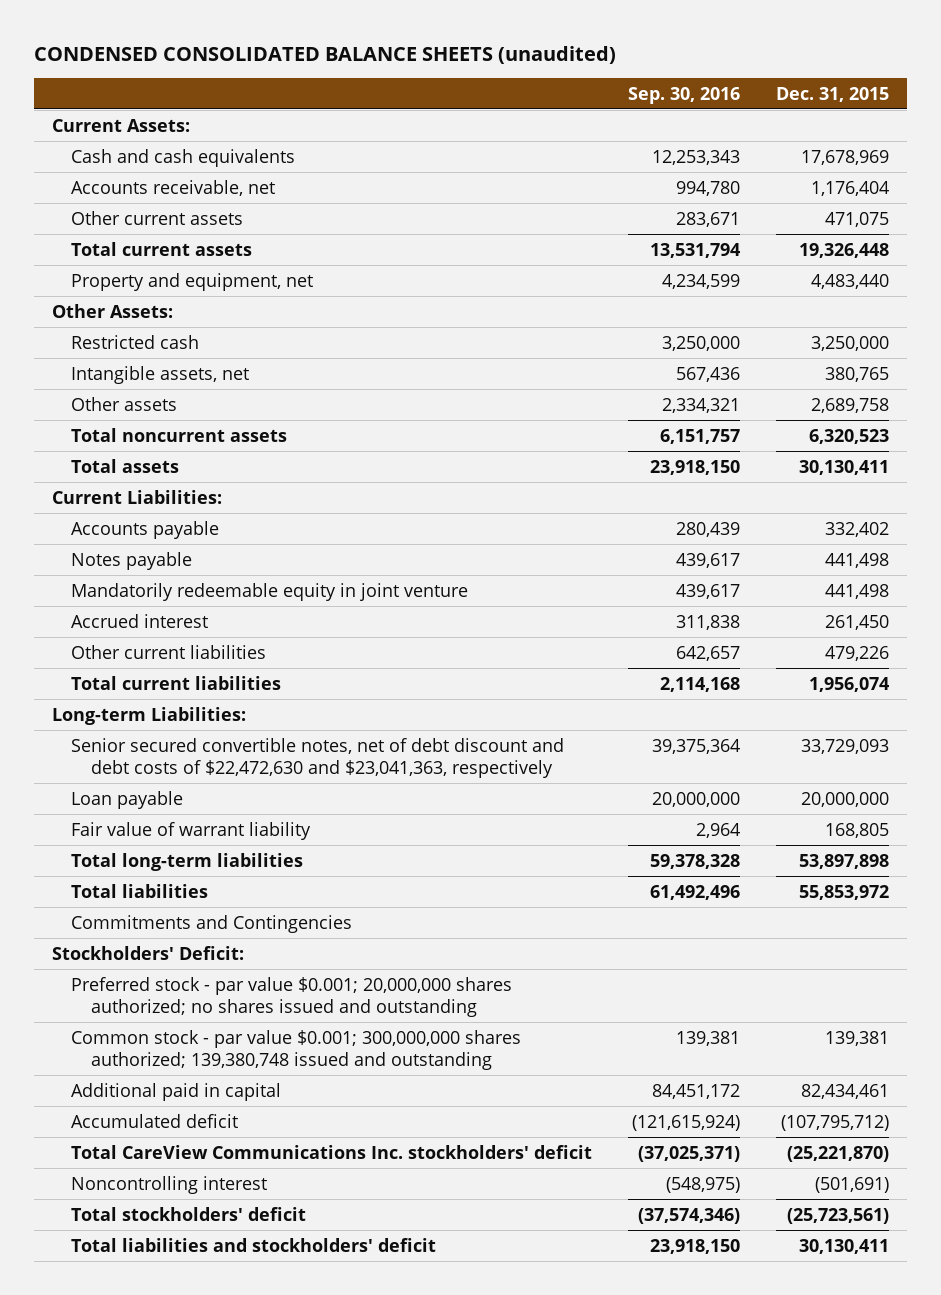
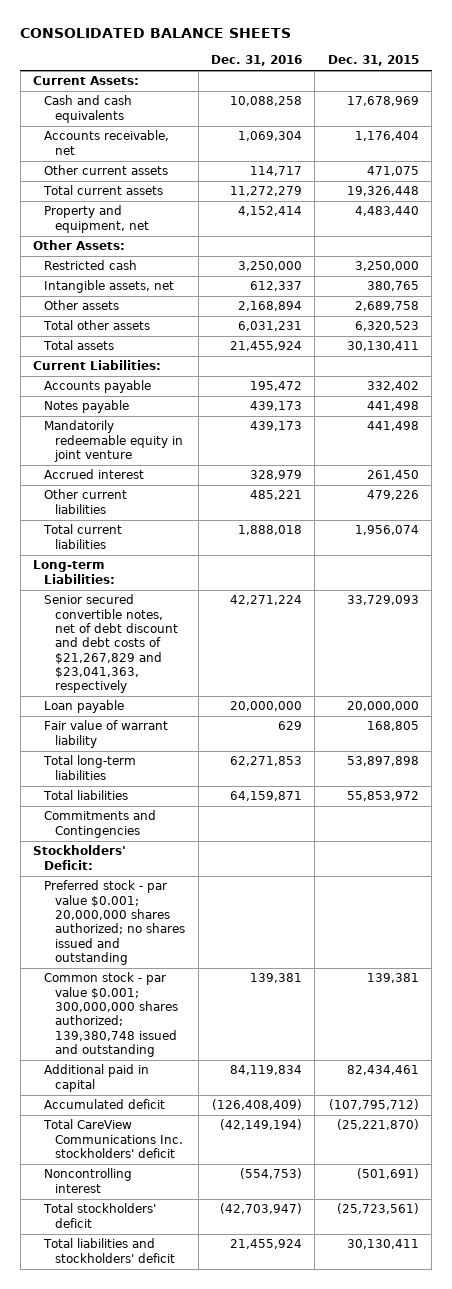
[33,45,616,64] CONDENSED CONSOLIDATED BALANCE SHEETS (unaudited) -> [20,28,292,39] CONSOLIDATED BALANCE SHEETS
[628,86,741,104] Sep. 30, 2016 -> none
none -> [211,55,303,67] Dec. 31, 2016
[71,427,288,442] Total noncurrent assets -> [43,320,151,331] Total other assets
[71,737,565,779] Senior secured convertible notes, net of debt discount and debt costs of $22,472,630 and $23,041,363, respectively -> [44,594,179,694] Senior secured convertible notes, net of debt discount and debt costs of $21,267,829 and $23,041,363, respectively

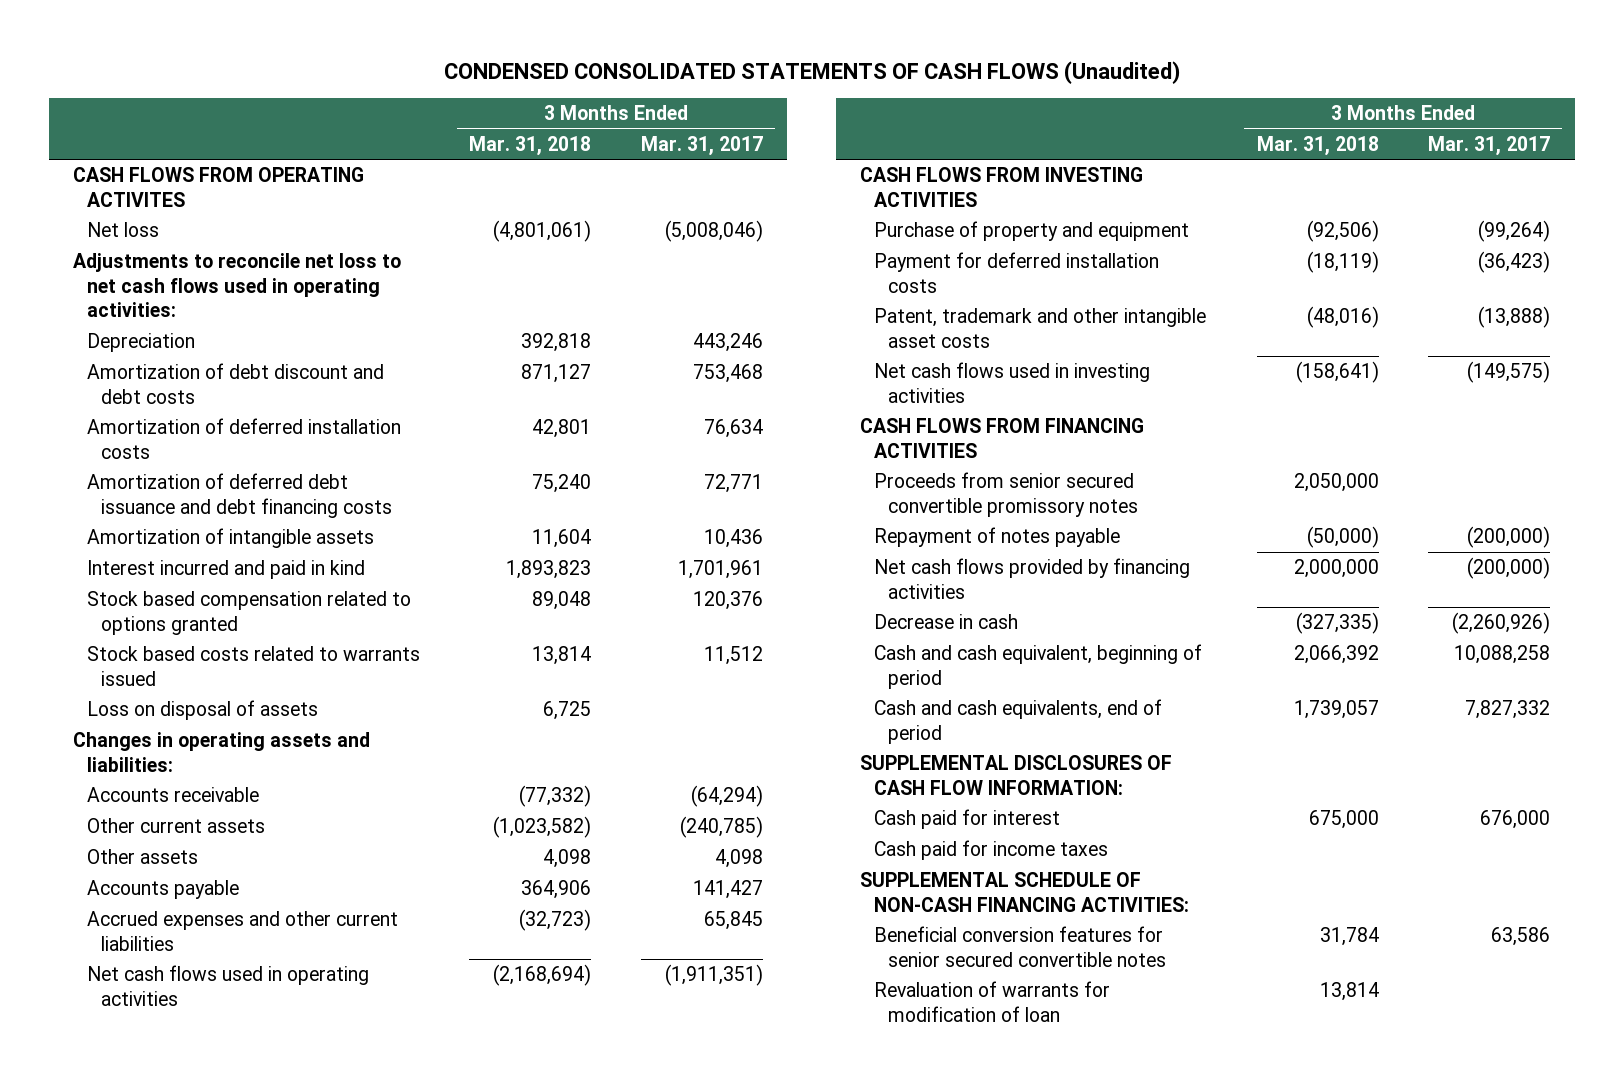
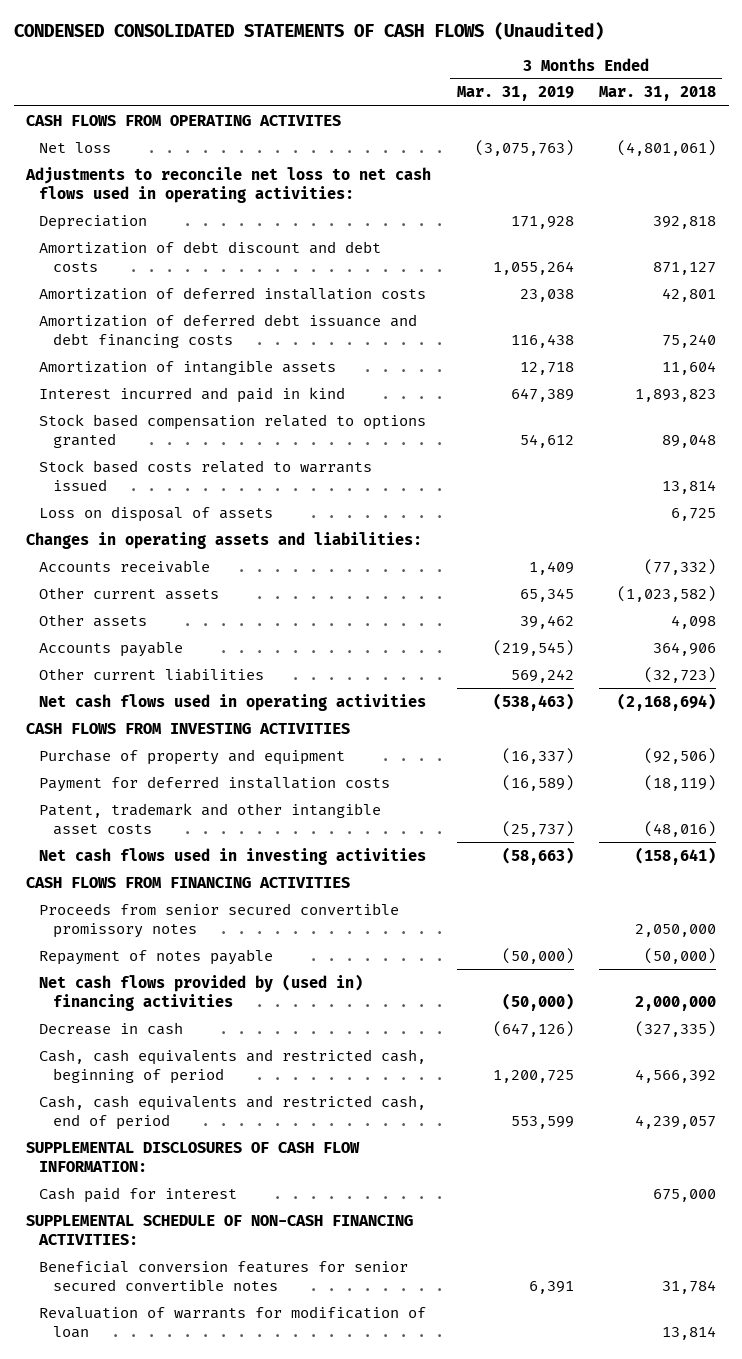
[640,135,763,156] Mar. 31, 2017 -> none
none -> [456,86,574,102] Mar. 31, 2019
[87,911,399,951] Accrued expenses and other current liabilities -> [39,667,265,681] Other current liabilities
[874,558,1191,599] Net cash flows provided by financing activities -> [39,973,364,1011] Net cash flows provided by (used in) financing activities
[874,644,1203,689] Cash and cash equivalent, beginning of period -> [39,1048,427,1084] Cash, cash equivalents and restricted cash, beginning of period
[1293,645,1379,665] 2,066,392 -> [635,1068,717,1083] 4,566,392
[874,699,1163,744] Cash and cash equivalents, end of period -> [39,1094,427,1130] Cash, cash equivalents and restricted cash, end of period
[1293,700,1379,720] 1,739,057 -> [635,1114,717,1129] 4,239,057
[874,840,1109,861] Cash paid for income taxes -> none

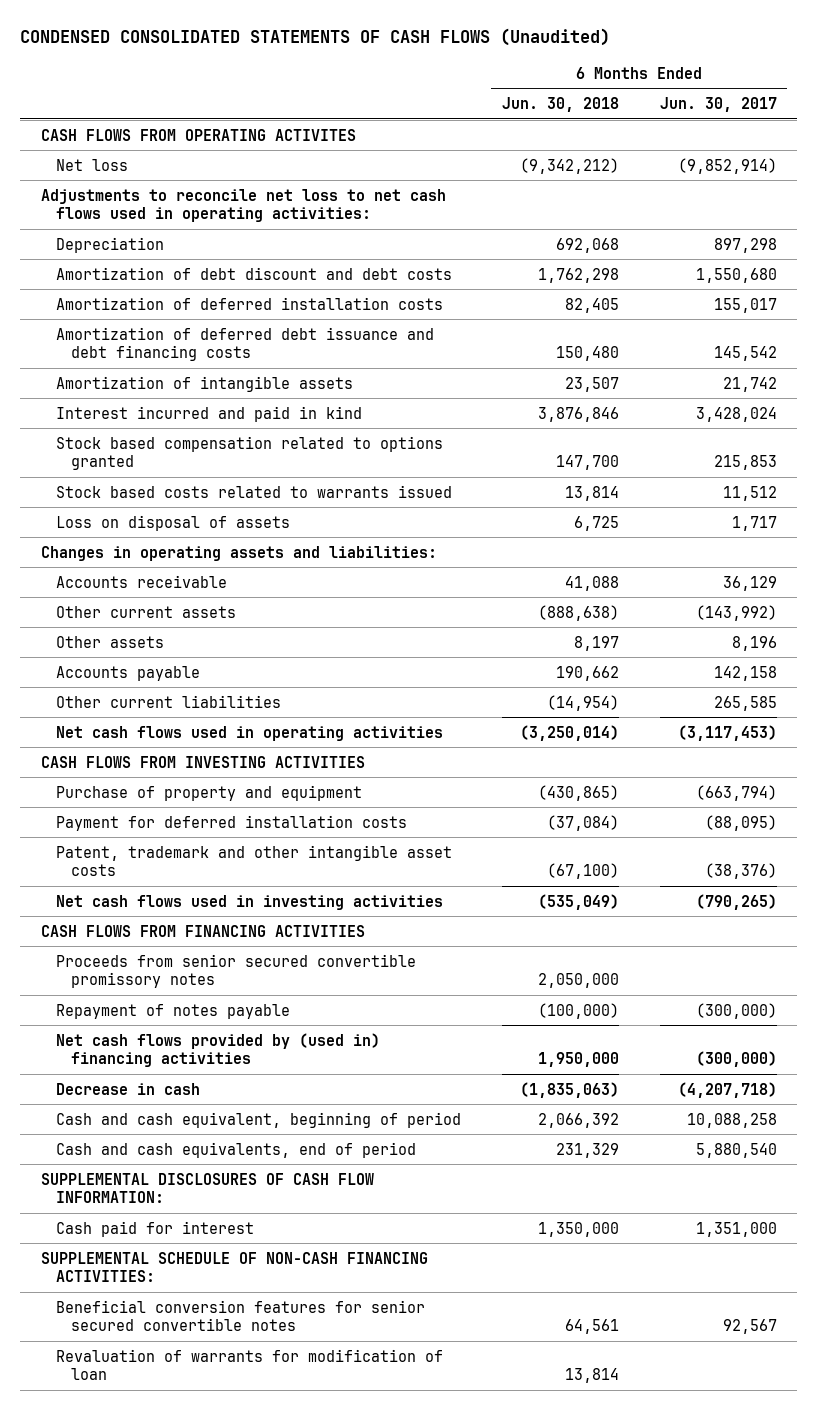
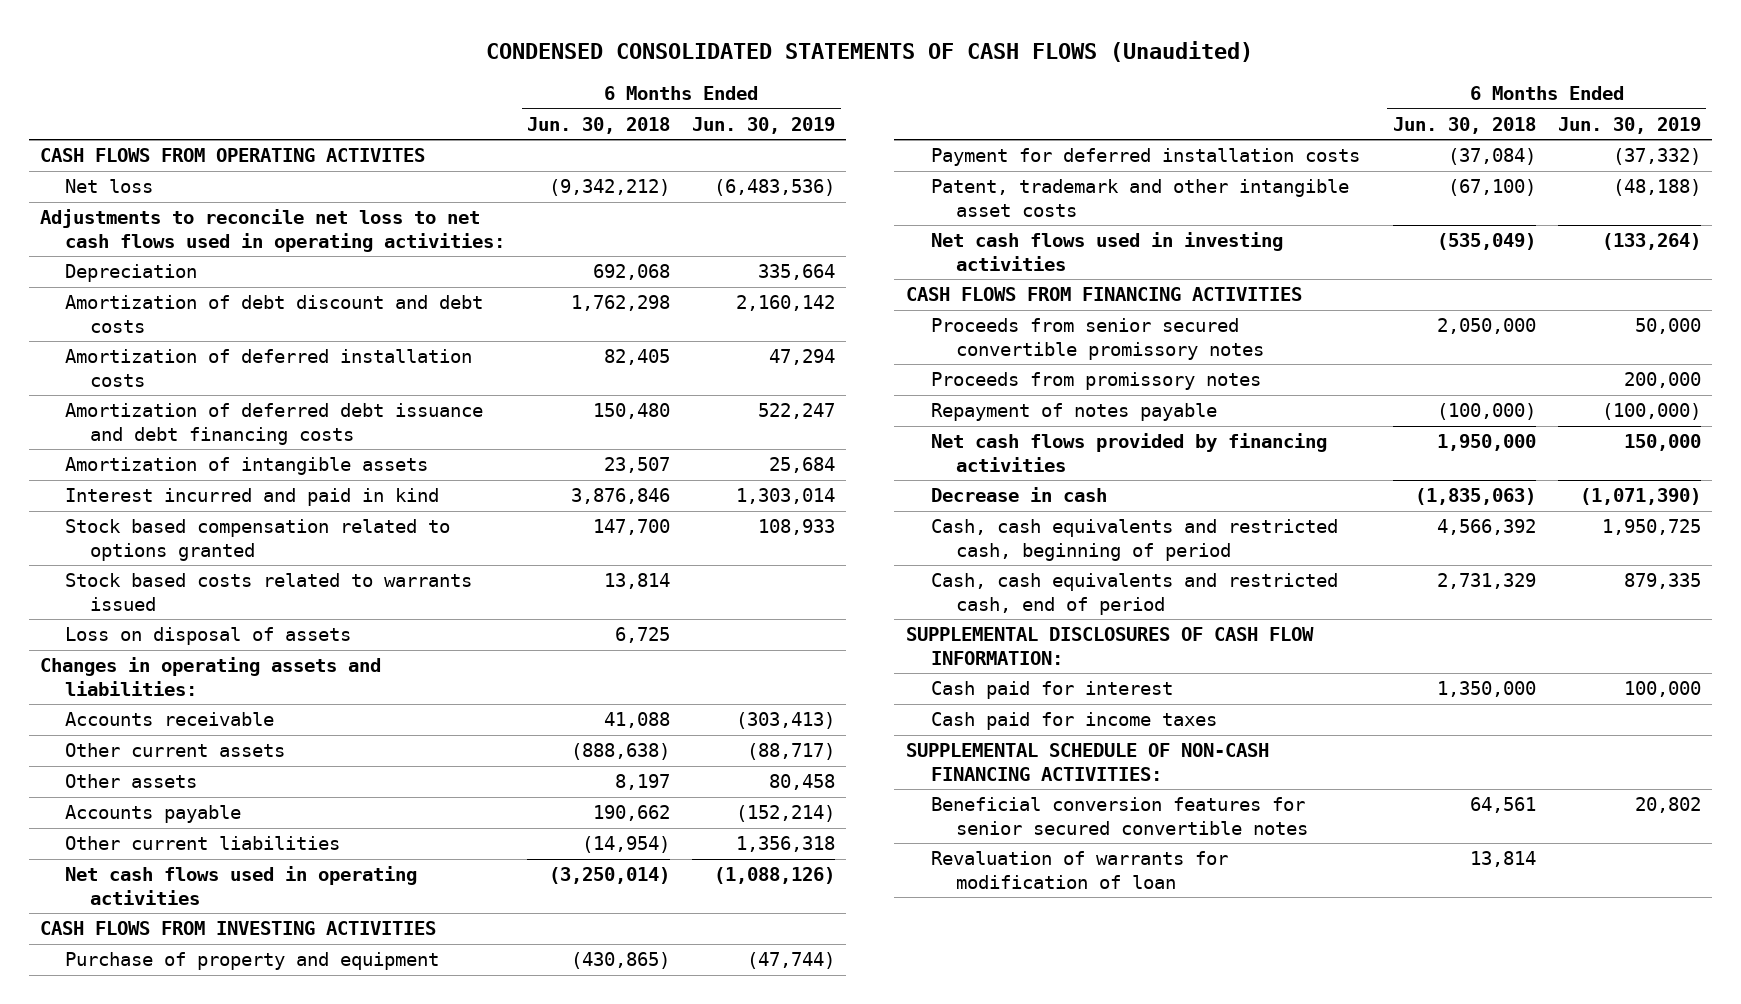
[659,97,777,113] Jun. 30, 2017 -> none
none -> [692,116,836,134] Jun. 30, 2019
none -> [930,372,1261,391] Proceeds from promissory notes
[55,1032,380,1068] Net cash flows provided by (used in) financing activities -> [930,433,1327,472] Net cash flows provided by financing activities
[55,1111,461,1128] Cash and cash equivalent, beginning of period -> [930,519,1338,561] Cash, cash equivalents and restricted cash, beginning of period
[537,1112,619,1128] 2,066,392 -> [1436,519,1536,536] 4,566,392
[55,1141,416,1158] Cash and cash equivalents, end of period -> [930,573,1338,615] Cash, cash equivalents and restricted cash, end of period
[555,1142,619,1158] 231,329 -> [1436,573,1536,590] 2,731,329
none -> [930,712,1217,731] Cash paid for income taxes

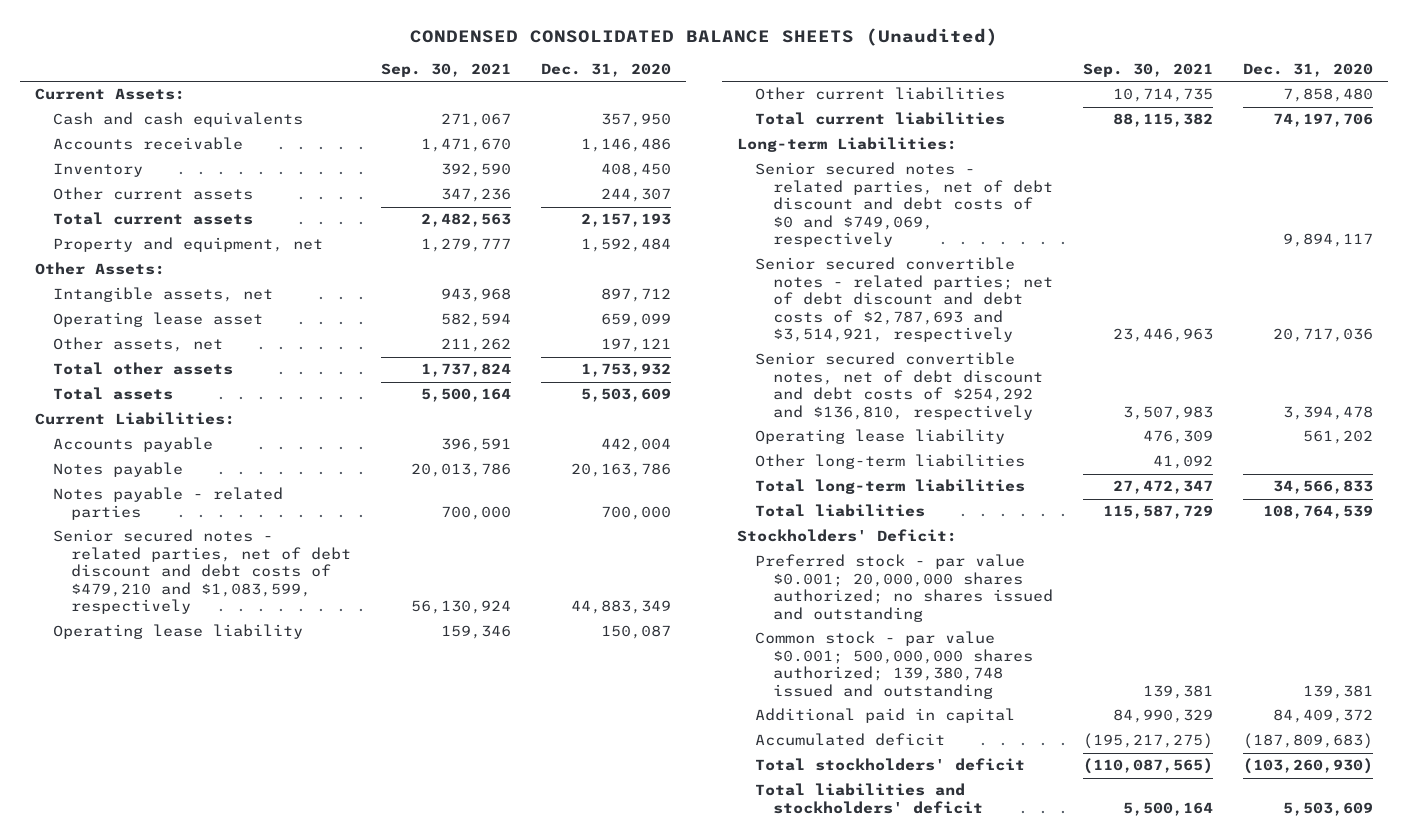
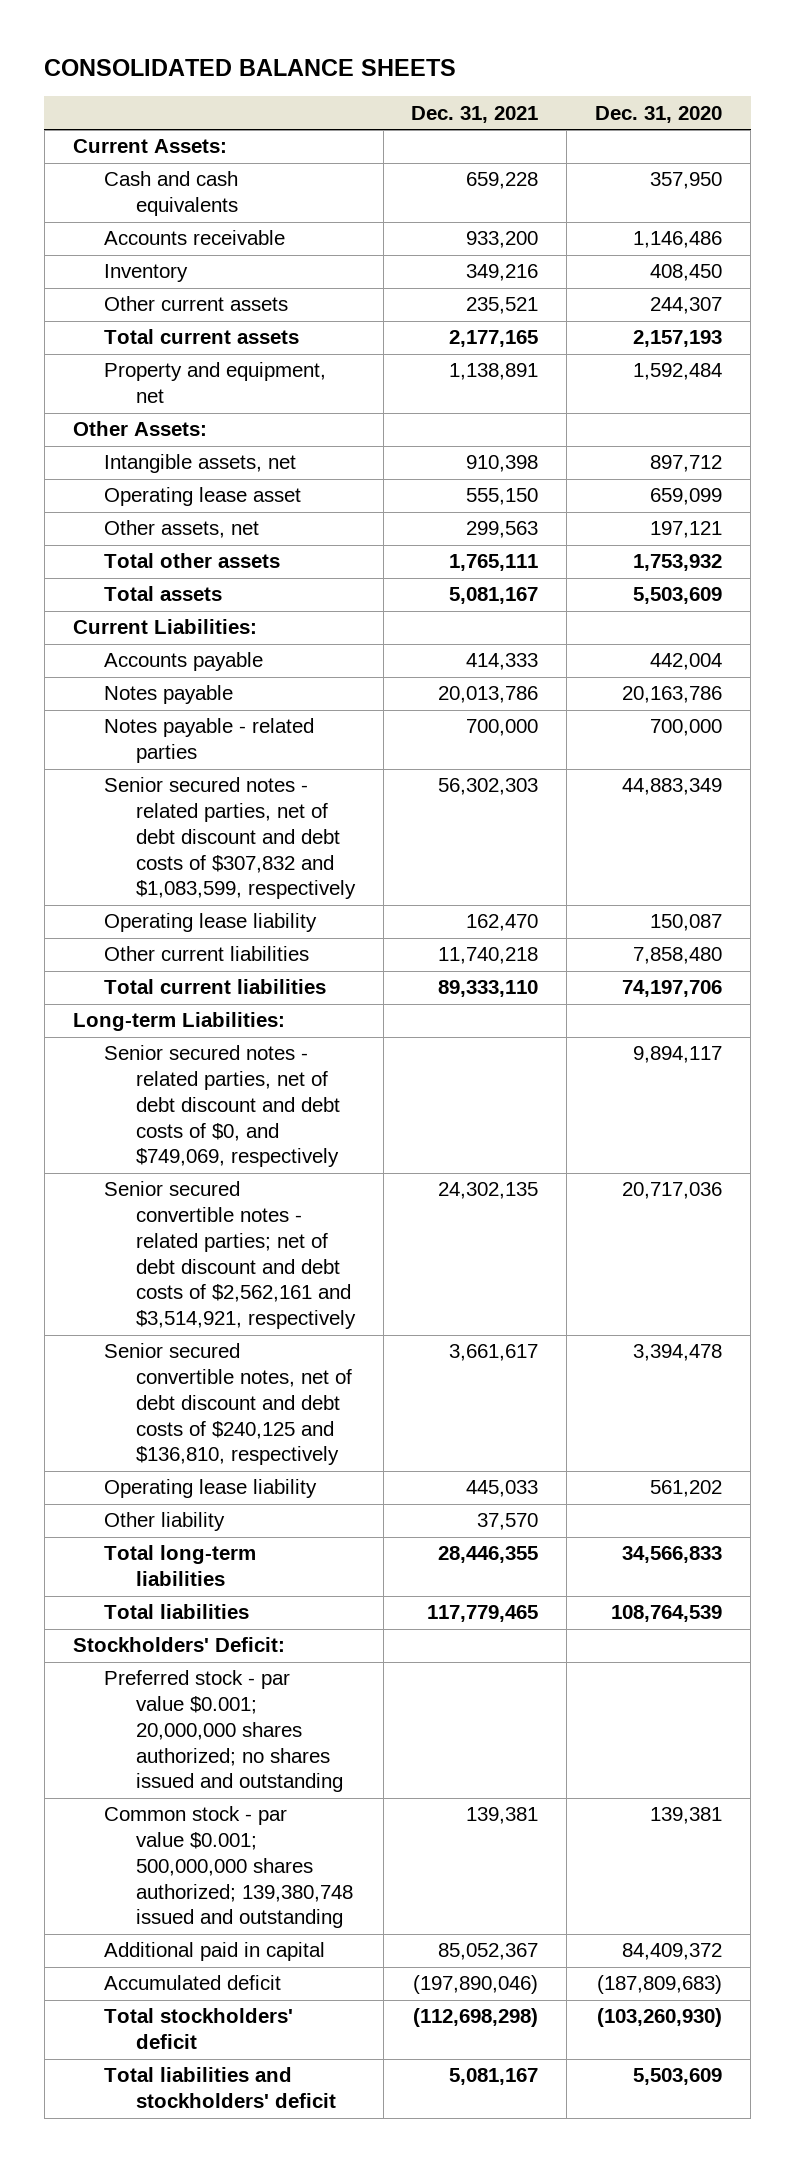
[409,28,998,47] CONDENSED CONSOLIDATED BALANCE SHEETS (Unaudited) -> [44,58,457,76] CONSOLIDATED BALANCE SHEETS
[381,62,512,77] Sep. 30, 2021 -> none
none -> [411,105,539,123] Dec. 31, 2021
[52,529,352,615] Senior secured notes - related parties, net of debt discount and debt costs of $479,210 and $1,083,599, respectively -> [104,777,356,900] Senior secured notes - related parties, net of debt discount and debt costs of $307,832 and $1,083,599, respectively
[755,162,1054,248] Senior secured notes - related parties, net of debt discount and debt costs of $0 and $749,069, respectively -> [104,1045,340,1168] Senior secured notes - related parties, net of debt discount and debt costs of $0, and $749,069, respectively
[755,257,1054,343] Senior secured convertible notes - related parties; net of debt discount and debt costs of $2,787,693 and $3,514,921, respectively -> [104,1181,356,1330] Senior secured convertible notes - related parties; net of debt discount and debt costs of $2,562,161 and $3,514,921, respectively
[755,352,1044,420] Senior secured convertible notes, net of debt discount and debt costs of $254,292 and $136,810, respectively -> [104,1343,352,1466] Senior secured convertible notes, net of debt discount and debt costs of $240,125 and $136,810, respectively
[755,454,1026,470] Other long-term liabilities -> [104,1512,226,1532] Other liability

